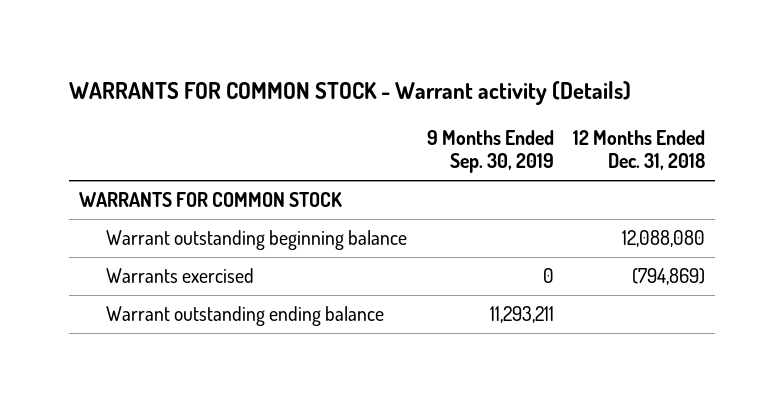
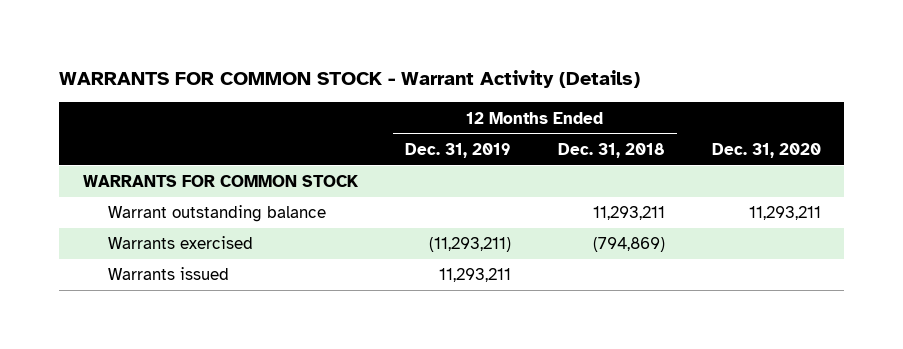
[68,81,631,106] WARRANTS FOR COMMON STOCK - Warrant activity (Details) -> [59,70,641,89] WARRANTS FOR COMMON STOCK - Warrant Activity (Details)
[426,129,554,174] 9 Months Ended Sep. 30, 2019 -> none
none -> [404,142,511,158] Dec. 31, 2019
none -> [711,142,821,158] Dec. 31, 2020
[105,230,407,251] Warrant outstanding beginning balance -> [107,205,326,223] Warrant outstanding balance
[622,230,706,248] 12,088,080 -> [592,206,665,221] 11,293,211
[105,306,384,327] Warrant outstanding ending balance -> none
none -> [107,267,229,281] Warrants issued

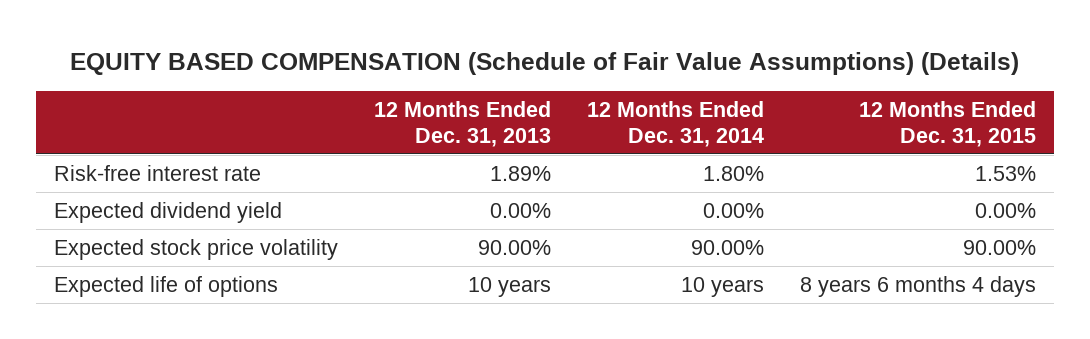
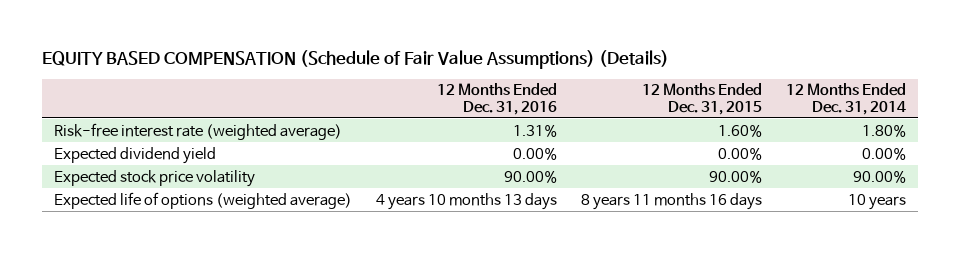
[374,100,552,147] 12 Months Ended Dec. 31, 2013 -> none
none -> [436,83,557,115] 12 Months Ended Dec. 31, 2016
[54,164,262,181] Risk-free interest rate -> [53,122,342,140] Risk-free interest rate (weighted average)
[974,165,1036,181] 1.53% -> [718,123,763,137] 1.60%
[54,275,279,297] Expected life of options -> [53,191,352,209] Expected life of options (weighted average)
[799,275,1036,297] 8 years 6 months 4 days -> [581,192,763,210] 8 years 11 months 16 days

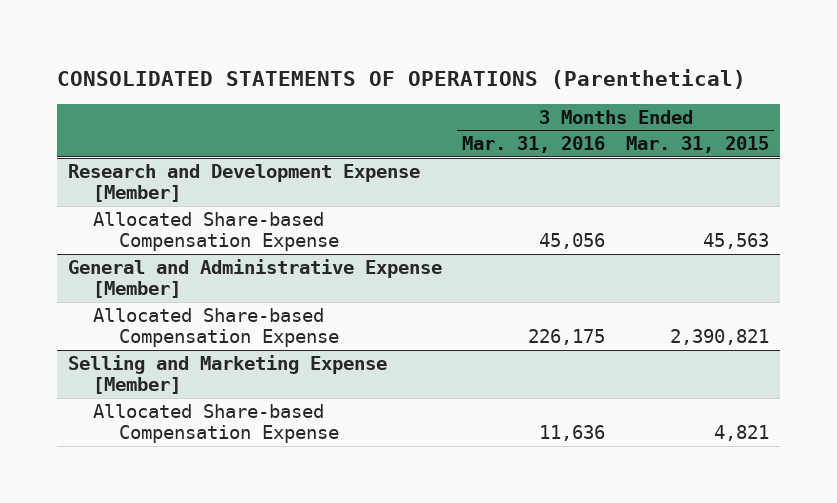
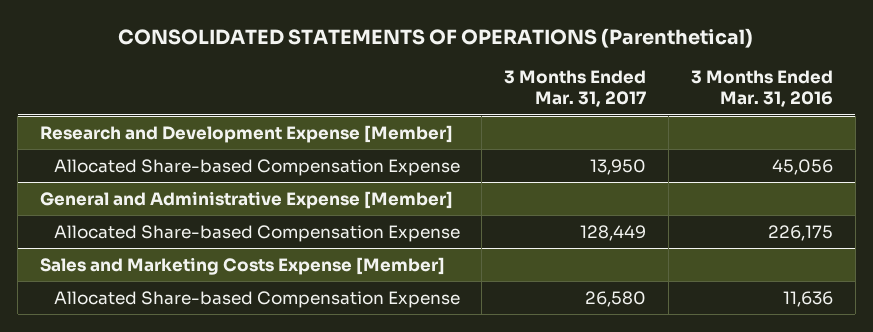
[626,136,770,154] Mar. 31, 2015 -> none
none -> [504,70,647,108] 3 Months Ended Mar. 31, 2017
[67,354,387,395] Selling and Marketing Expense [Member] -> [39,256,445,275] Sales and Marketing Costs Expense [Member]

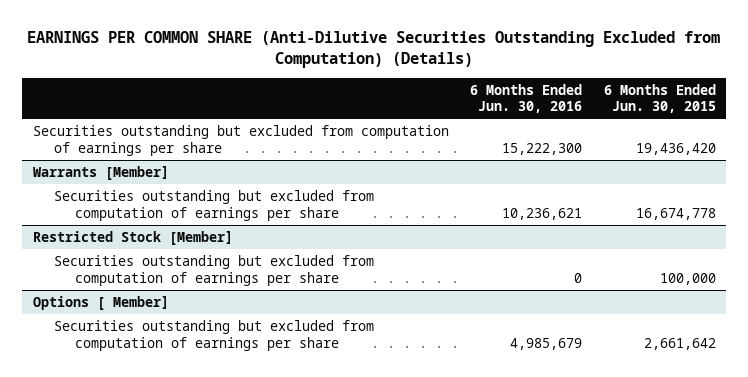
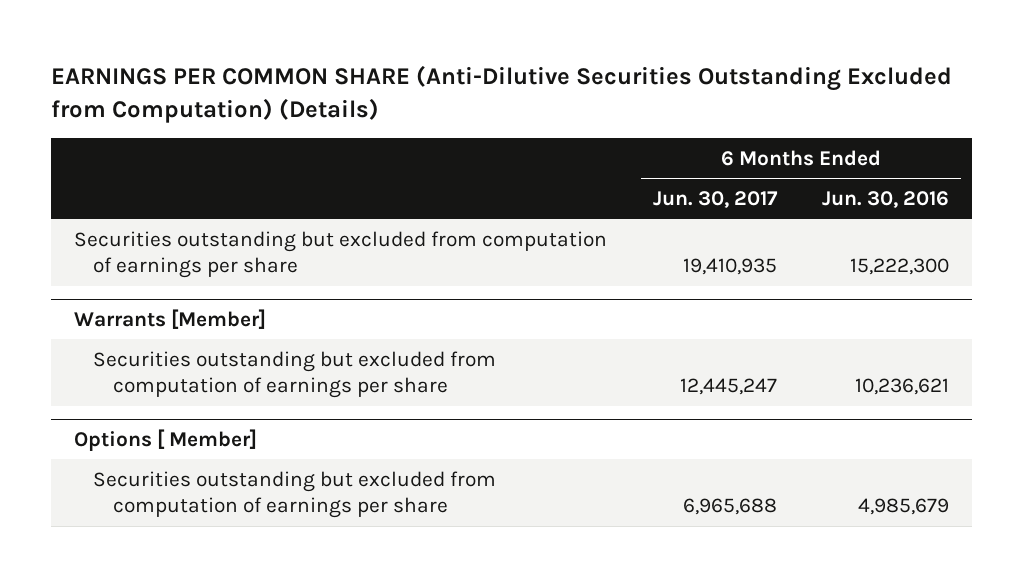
[603,83,716,114] 6 Months Ended Jun. 30, 2015 -> none
none -> [652,190,778,208] Jun. 30, 2017
[32,230,233,245] Restricted Stock [Member] -> none
[54,254,375,286] Securities outstanding but excluded from computation of earnings per share -> none

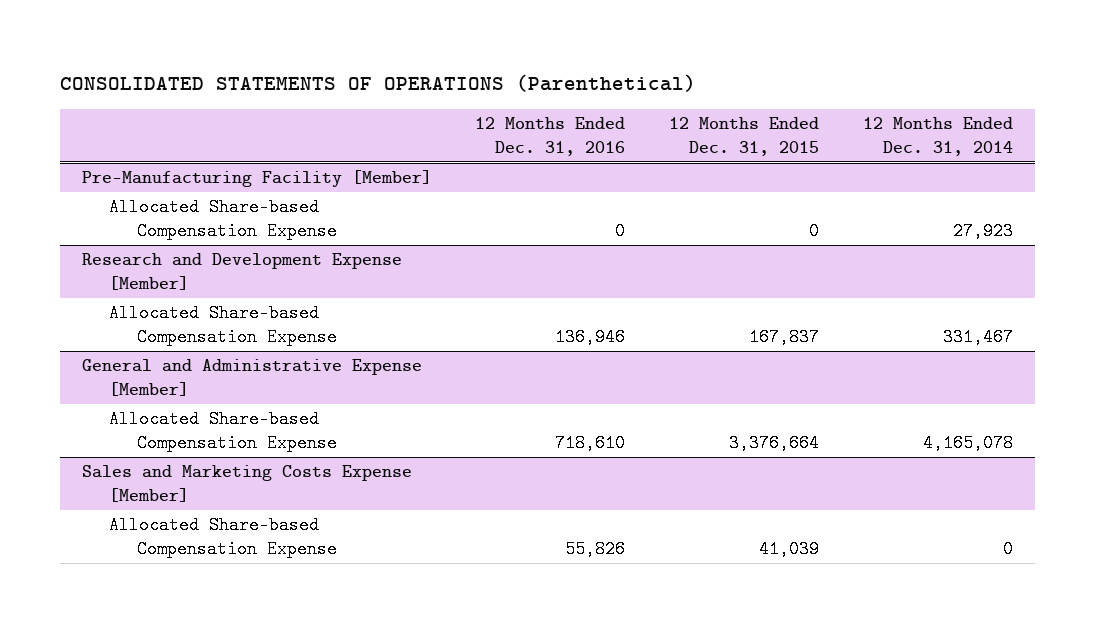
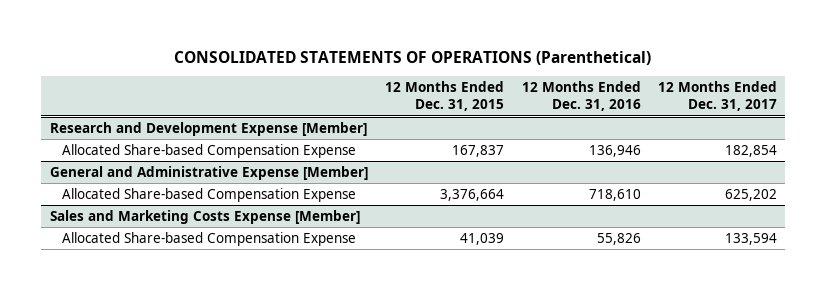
[862,117,1013,156] 12 Months Ended Dec. 31, 2014 -> none
none -> [657,81,777,112] 12 Months Ended Dec. 31, 2017
[81,170,432,188] Pre-Manufacturing Facility [Member] -> none
[109,198,337,240] Allocated Share-based Compensation Expense -> none

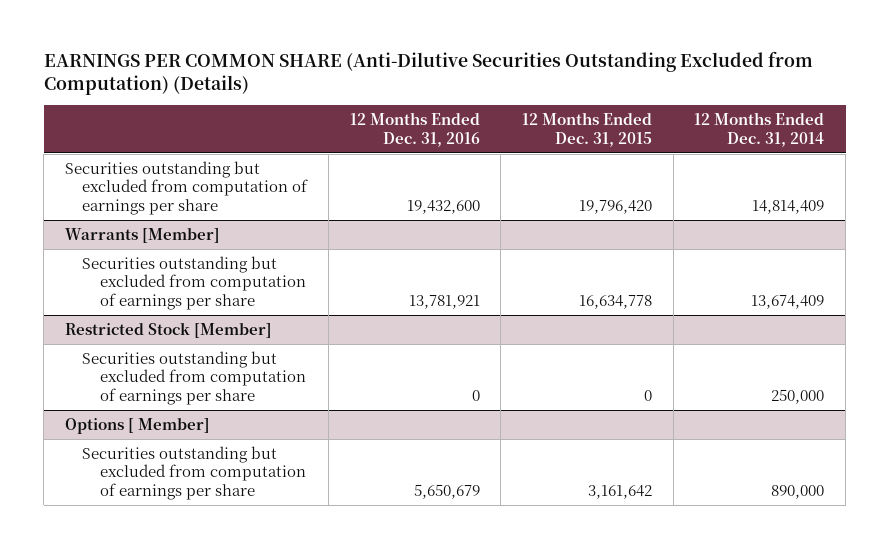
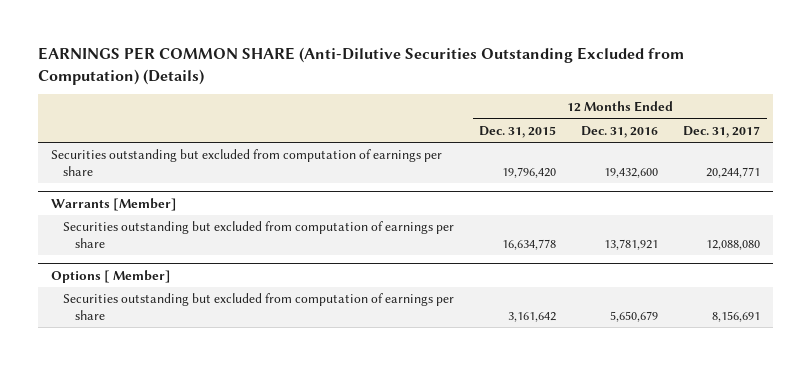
[694,112,825,147] 12 Months Ended Dec. 31, 2014 -> none
none -> [683,125,761,138] Dec. 31, 2017
[65,322,273,339] Restricted Stock [Member] -> none
[82,351,306,405] Securities outstanding but excluded from computation of earnings per share -> none

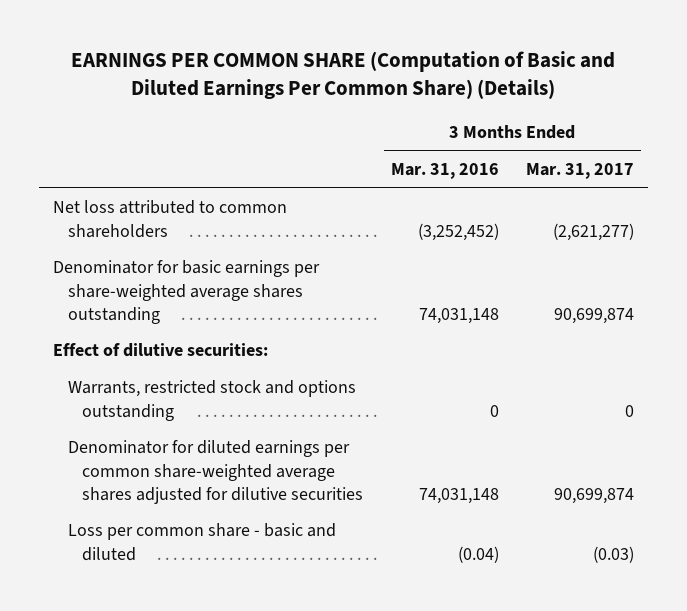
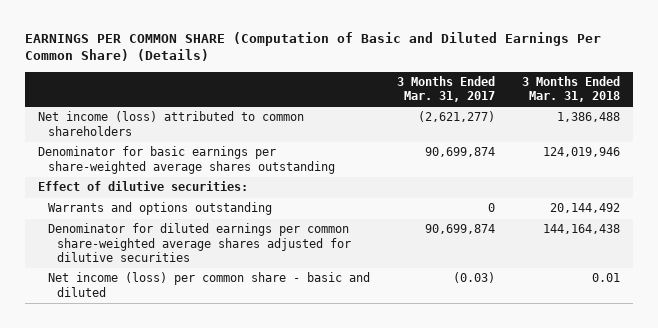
[390,163,499,180] Mar. 31, 2016 -> none
none -> [521,76,620,103] 3 Months Ended Mar. 31, 2018
[52,200,287,238] Net loss attributed to common shareholders -> [38,111,305,136] Net income (loss) attributed to common shareholders
[67,380,356,421] Warrants, restricted stock and options outstanding -> [47,202,272,216] Warrants and options outstanding
[67,523,336,561] Loss per common share - basic and diluted -> [47,272,370,297] Net income (loss) per common share - basic and diluted

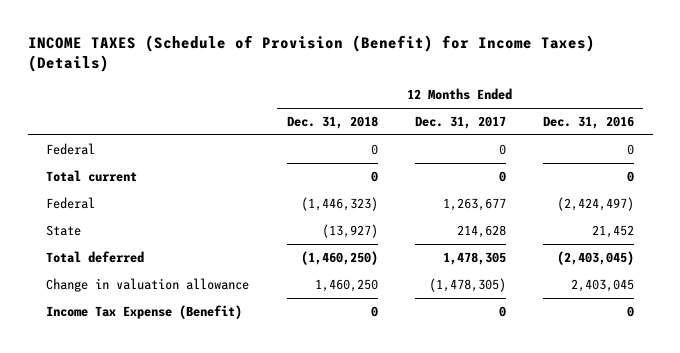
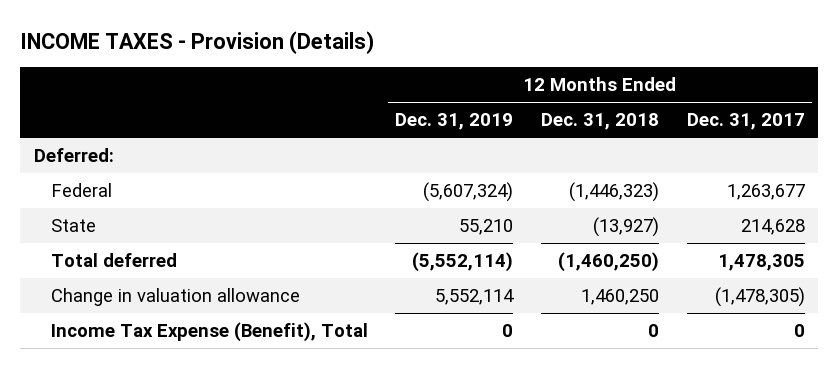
[27,34,595,73] INCOME TAXES (Schedule of Provision (Benefit) for Income Taxes) (Details) -> [19,30,374,54] INCOME TAXES - Provision (Details)
[543,115,635,129] Dec. 31, 2016 -> none
none -> [395,113,514,131] Dec. 31, 2019
[46,142,96,155] Federal -> none
[46,169,138,182] Total current -> none
none -> [33,148,114,163] Deferred:
[46,304,243,319] Income Tax Expense (Benefit) -> [50,322,368,343] Income Tax Expense (Benefit), Total

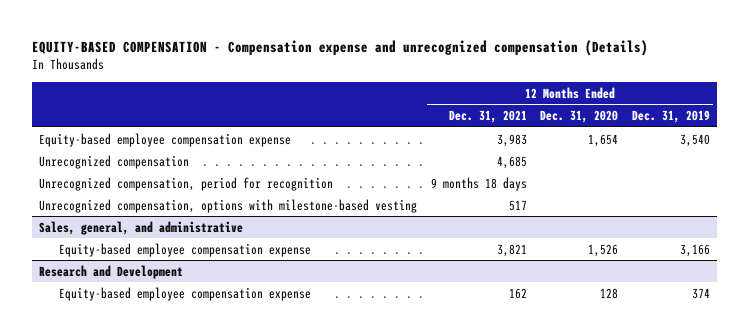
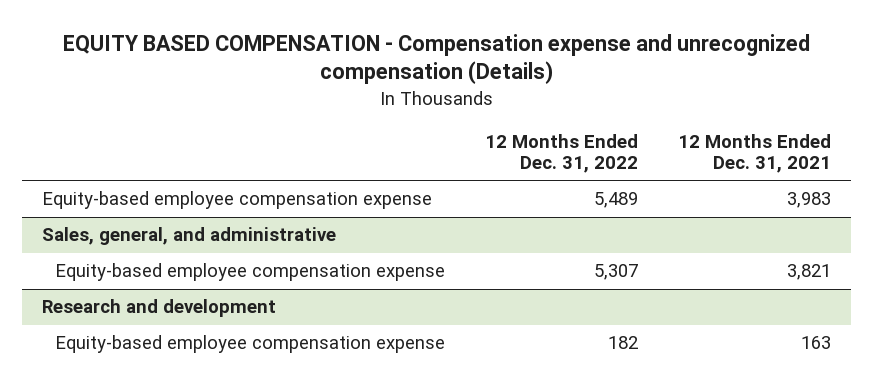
[32,40,649,57] EQUITY-BASED COMPENSATION - Compensation expense and unrecognized compensation (Details) -> [62,33,810,85] EQUITY BASED COMPENSATION - Compensation expense and unrecognized compensation (Details)
[540,110,619,124] Dec. 31, 2020 -> none
[631,110,710,124] Dec. 31, 2019 -> none
none -> [485,133,639,173] 12 Months Ended Dec. 31, 2022
[39,154,190,169] Unrecognized compensation -> none
[39,176,334,191] Unrecognized compensation, period for recognition -> none
[39,198,418,213] Unrecognized compensation, options with milestone-based vesting -> none
[39,264,184,279] Research and Development -> [41,299,276,318] Research and development
[508,287,527,299] 162 -> [801,336,832,350] 163

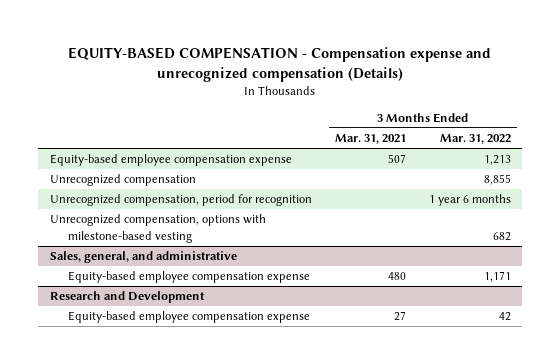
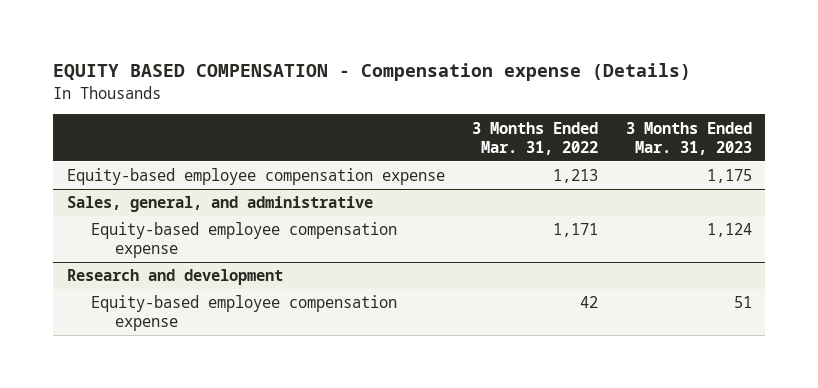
[68,46,492,82] EQUITY-BASED COMPENSATION - Compensation expense and unrecognized compensation (Details) -> [53,63,692,82] EQUITY BASED COMPENSATION - Compensation expense (Details)
[334,134,406,145] Mar. 31, 2021 -> none
none -> [625,121,752,155] 3 Months Ended Mar. 31, 2023
[49,174,196,187] Unrecognized compensation -> none
[49,194,312,207] Unrecognized compensation, period for recognition -> none
[49,214,266,243] Unrecognized compensation, options with milestone-based vesting -> none
[49,291,205,304] Research and Development -> [66,269,283,286] Research and development

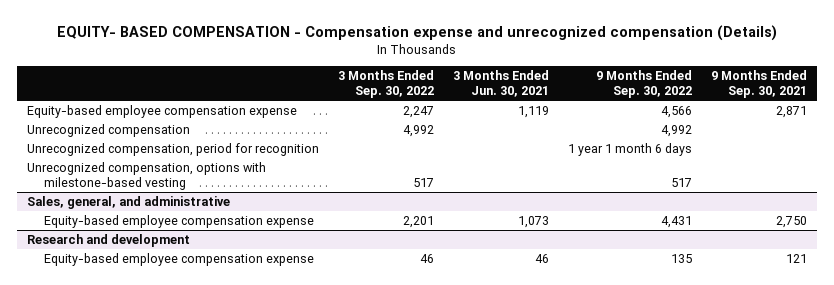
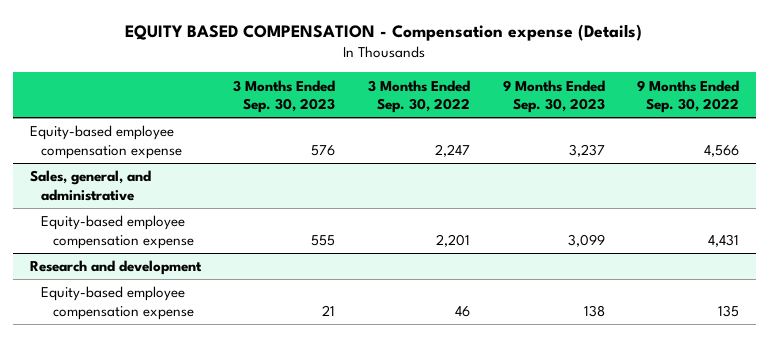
[57,24,778,41] EQUITY- BASED COMPENSATION - Compensation expense and unrecognized compensation (Details) -> [125,23,643,41] EQUITY BASED COMPENSATION - Compensation expense (Details)
[453,70,550,98] 3 Months Ended Jun. 30, 2021 -> none
[711,70,808,99] 9 Months Ended Sep. 30, 2021 -> none
none -> [233,79,336,114] 3 Months Ended Sep. 30, 2023
none -> [502,79,605,114] 9 Months Ended Sep. 30, 2023
[26,123,190,137] Unrecognized compensation -> none
[26,142,319,156] Unrecognized compensation, period for recognition -> none
[26,161,266,190] Unrecognized compensation, options with milestone-based vesting -> none

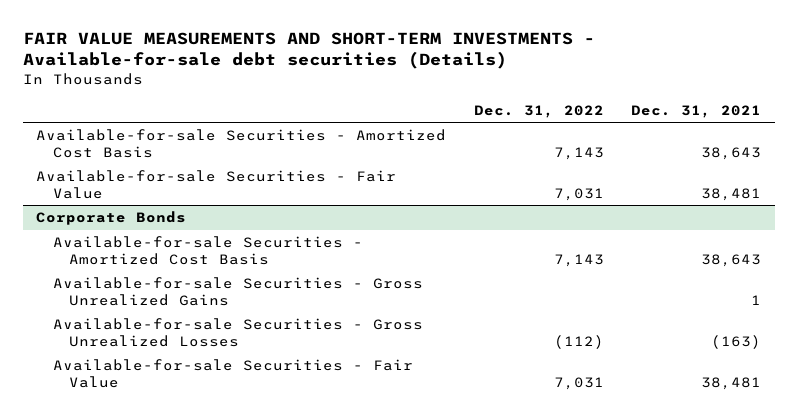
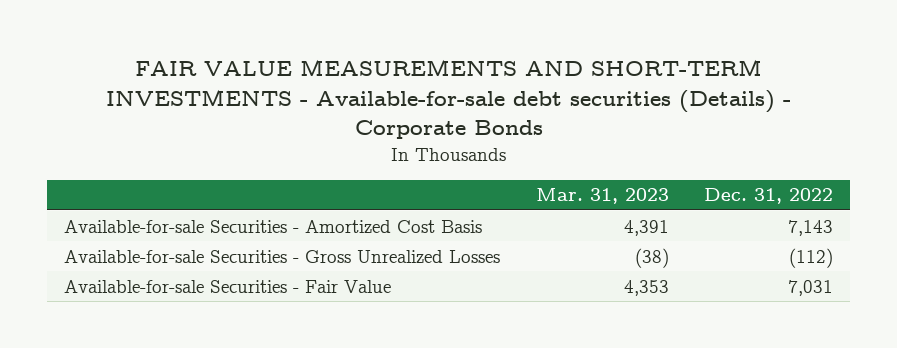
[22,32,595,70] FAIR VALUE MEASUREMENTS AND SHORT-TERM INVESTMENTS - Available-for-sale debt securities (Details) -> [105,59,791,140] FAIR VALUE MEASUREMENTS AND SHORT-TERM INVESTMENTS - Available-for-sale debt securities (Details) - Corporate Bonds
[631,104,762,118] Dec. 31, 2021 -> none
none -> [535,188,669,205] Mar. 31, 2023
[36,170,397,199] Available-for-sale Securities - Fair Value -> none
[36,211,187,226] Corporate Bonds -> none
[52,236,363,265] Available-for-sale Securities - Amortized Cost Basis -> none
[52,277,423,306] Available-for-sale Securities - Gross Unrealized Gains -> none

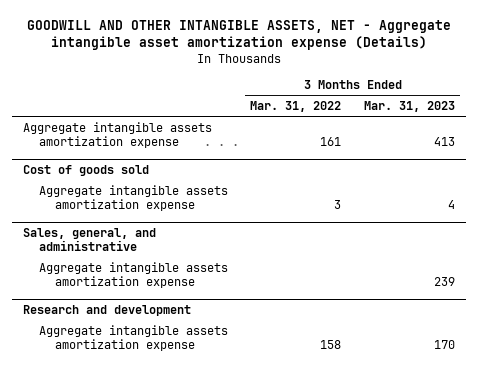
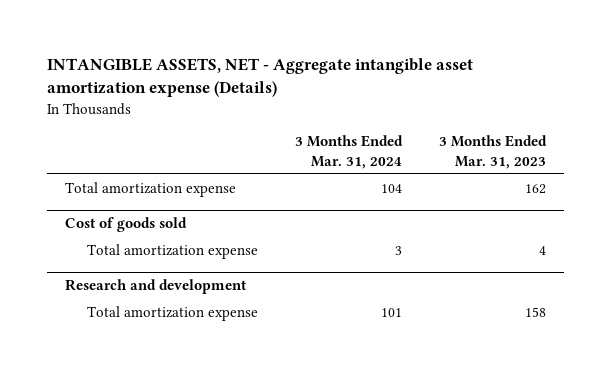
[26,19,451,51] GOODWILL AND OTHER INTANGIBLE ASSETS, NET - Aggregate intangible asset amortization expense (Details) -> [46,58,473,98] INTANGIBLE ASSETS, NET - Aggregate intangible asset amortization expense (Details)
[250,100,342,112] Mar. 31, 2022 -> none
none -> [294,135,403,169] 3 Months Ended Mar. 31, 2024
[23,121,213,148] Aggregate intangible assets amortization expense -> [65,181,237,197] Total amortization expense
[433,136,455,146] 413 -> [524,183,546,194] 162
[23,227,157,251] Sales, general, and administrative -> none
[39,261,229,288] Aggregate intangible assets amortization expense -> none
[39,184,229,211] Aggregate intangible assets amortization expense -> [86,243,258,259] Total amortization expense
[39,324,229,351] Aggregate intangible assets amortization expense -> [86,305,258,321] Total amortization expense
[433,339,455,349] 170 -> [524,306,546,317] 158

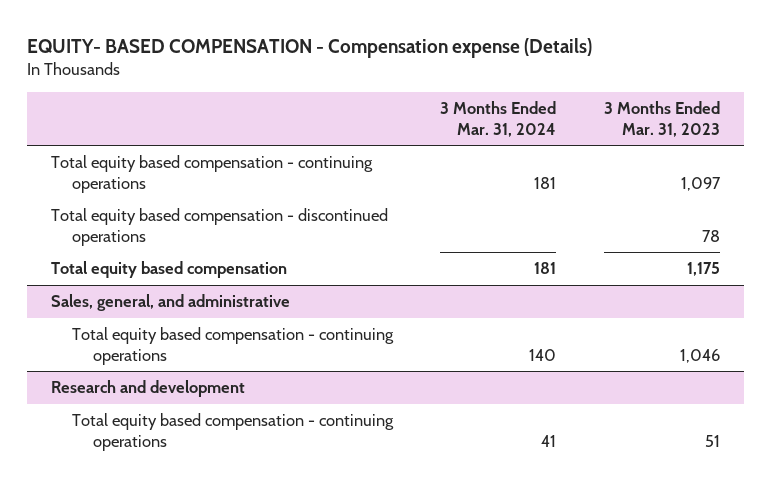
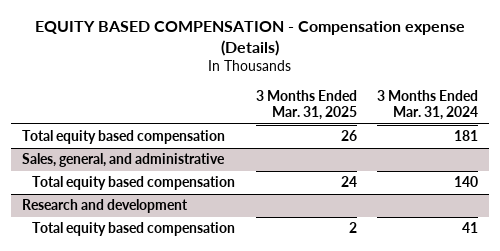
[27,38,593,59] EQUITY- BASED COMPENSATION - Compensation expense (Details) -> [35,21,466,56] EQUITY BASED COMPENSATION - Compensation expense (Details)
[604,101,721,137] 3 Months Ended Mar. 31, 2023 -> none
none -> [255,89,357,121] 3 Months Ended Mar. 31, 2025
[51,155,374,193] Total equity based compensation - continuing operations -> none
[51,208,389,246] Total equity based compensation - discontinued operations -> none
[71,327,394,365] Total equity based compensation - continuing operations -> [31,176,235,191] Total equity based compensation
[71,413,394,451] Total equity based compensation - continuing operations -> [31,222,235,237] Total equity based compensation

